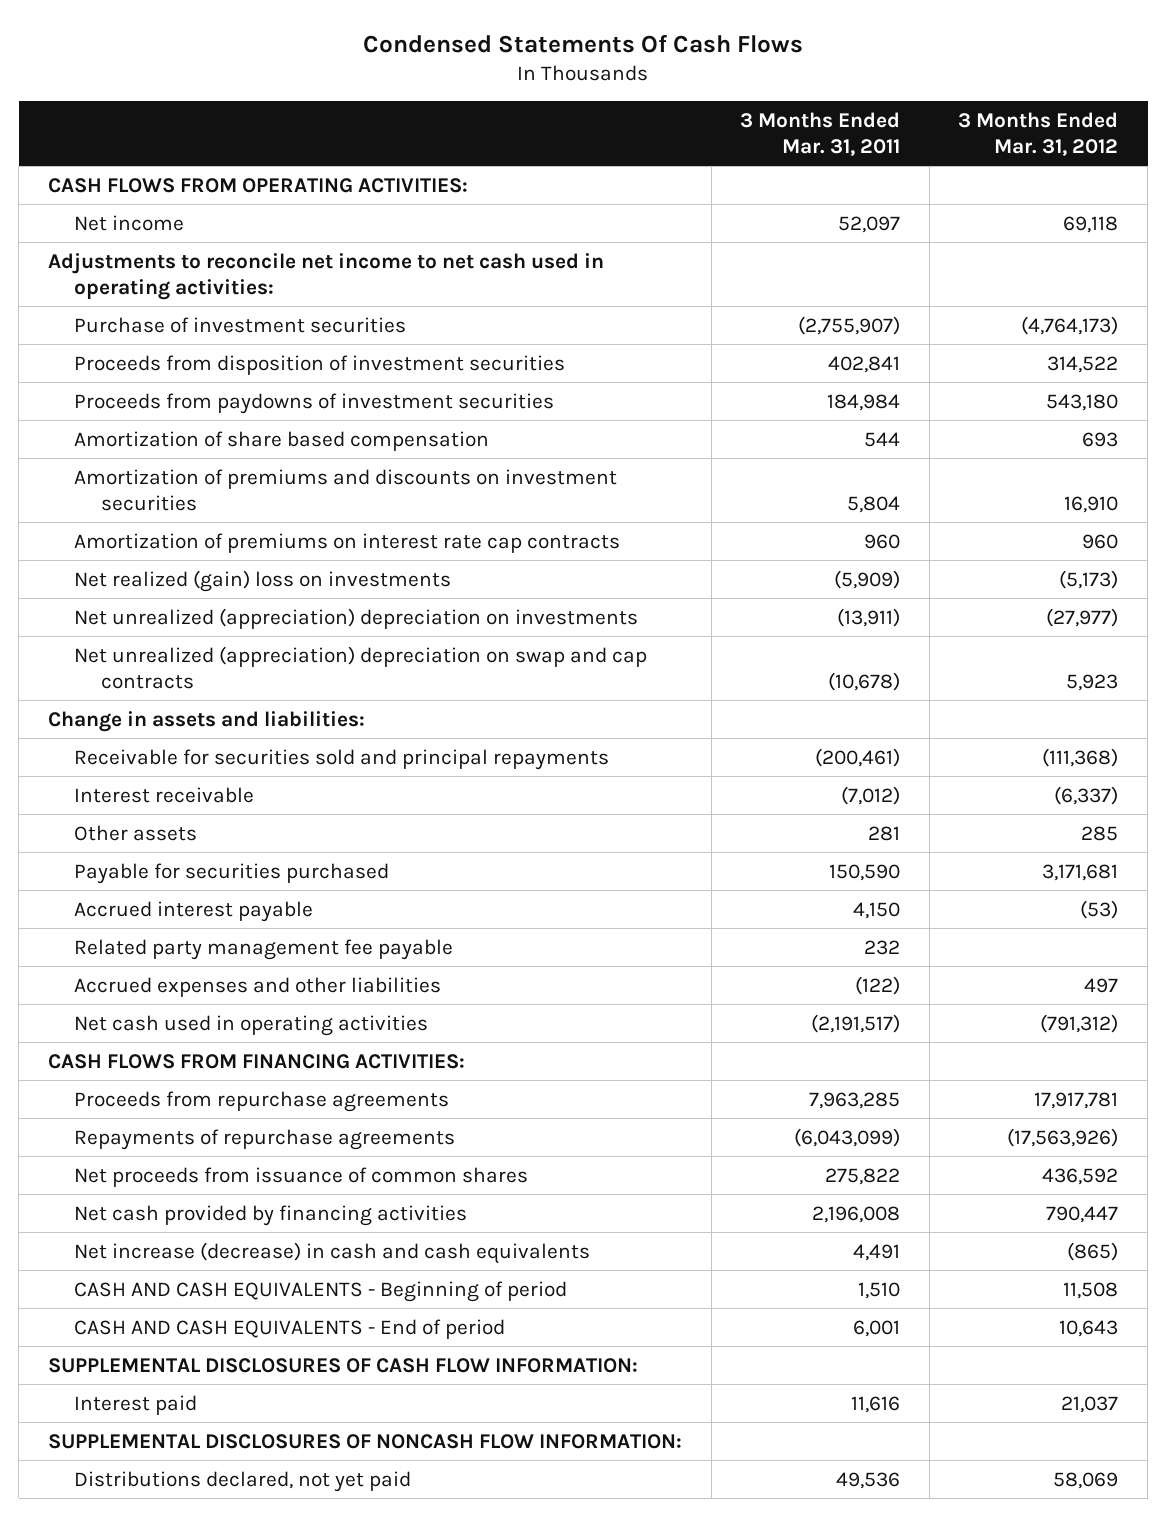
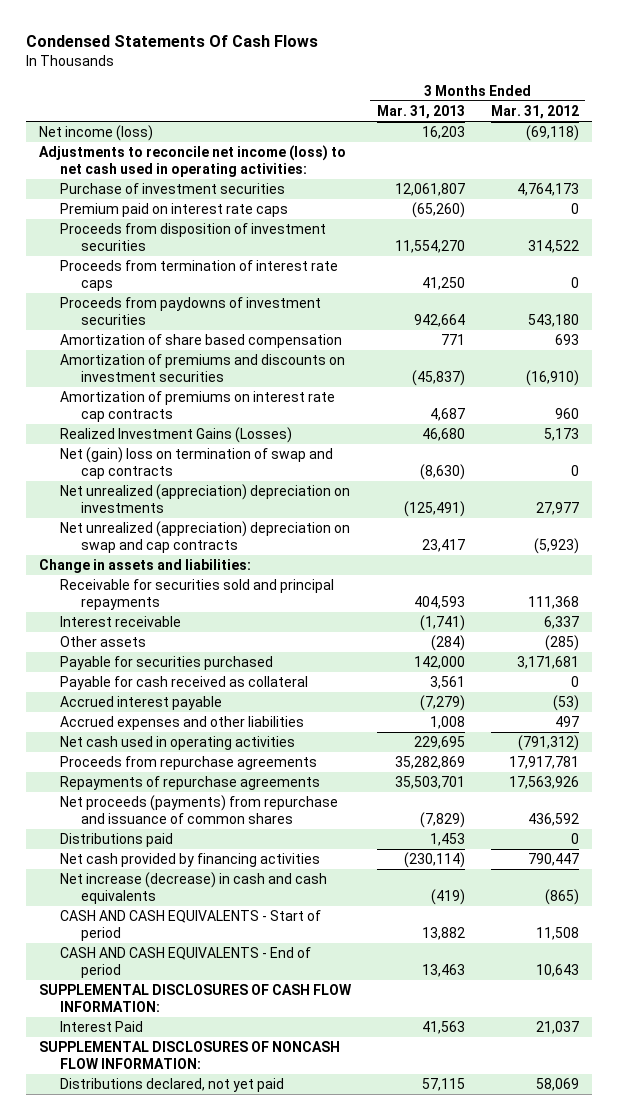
[740,111,901,157] 3 Months Ended Mar. 31, 2011 -> none
none -> [376,105,465,120] Mar. 31, 2013
[48,177,469,193] CASH FLOWS FROM OPERATING ACTIVITIES: -> none
[74,214,185,231] Net income -> [38,125,153,142] Net income (loss)
[1063,215,1119,233] 69,118 -> [525,125,579,142] (69,118)
[48,252,605,300] Adjustments to reconcile net income to net cash used in operating activities: -> [38,145,346,177] Adjustments to reconcile net income (loss) to net cash used in operating activities:
[1021,315,1119,335] (4,764,173) -> [516,183,579,197] 4,764,173
none -> [59,203,288,218] Premium paid on interest rate caps
none -> [59,260,338,291] Proceeds from termination of interest rate caps
[1064,495,1119,513] 16,910 -> [525,369,579,386] (16,910)
[74,569,452,592] Net realized (gain) loss on investments -> [59,427,292,444] Realized Investment Gains (Losses)
[1059,569,1119,589] (5,173) -> [543,428,579,442] 5,173
none -> [59,447,333,479] Net (gain) loss on termination of swap and cap contracts
[1046,607,1119,627] (27,977) -> [535,501,579,515] 27,977
[1066,673,1119,691] 5,923 -> [533,537,579,554] (5,923)
[1042,747,1119,767] (111,368) -> [527,595,579,609] 111,368
[1054,785,1119,805] (6,337) -> [543,616,579,630] 6,337
[1081,825,1119,841] 285 -> [544,635,579,652] (285)
none -> [59,676,308,691] Payable for cash received as collateral
[74,938,454,960] Related party management fee payable -> none
[48,1053,466,1069] CASH FLOWS FROM FINANCING ACTIVITIES: -> none
[1007,1127,1119,1147] (17,563,926) -> [508,776,579,790] 17,563,926
[74,1166,529,1187] Net proceeds from issuance of common shares -> [59,795,338,824] Net proceeds (payments) from repurchase and issuance of common shares
none -> [59,833,173,848] Distributions paid
[74,1280,568,1302] CASH AND CASH EQUIVALENTS - Beginning of period -> [59,910,321,941] CASH AND CASH EQUIVALENTS - Start of period
[74,1394,198,1415] Interest paid -> [59,1021,143,1033] Interest Paid

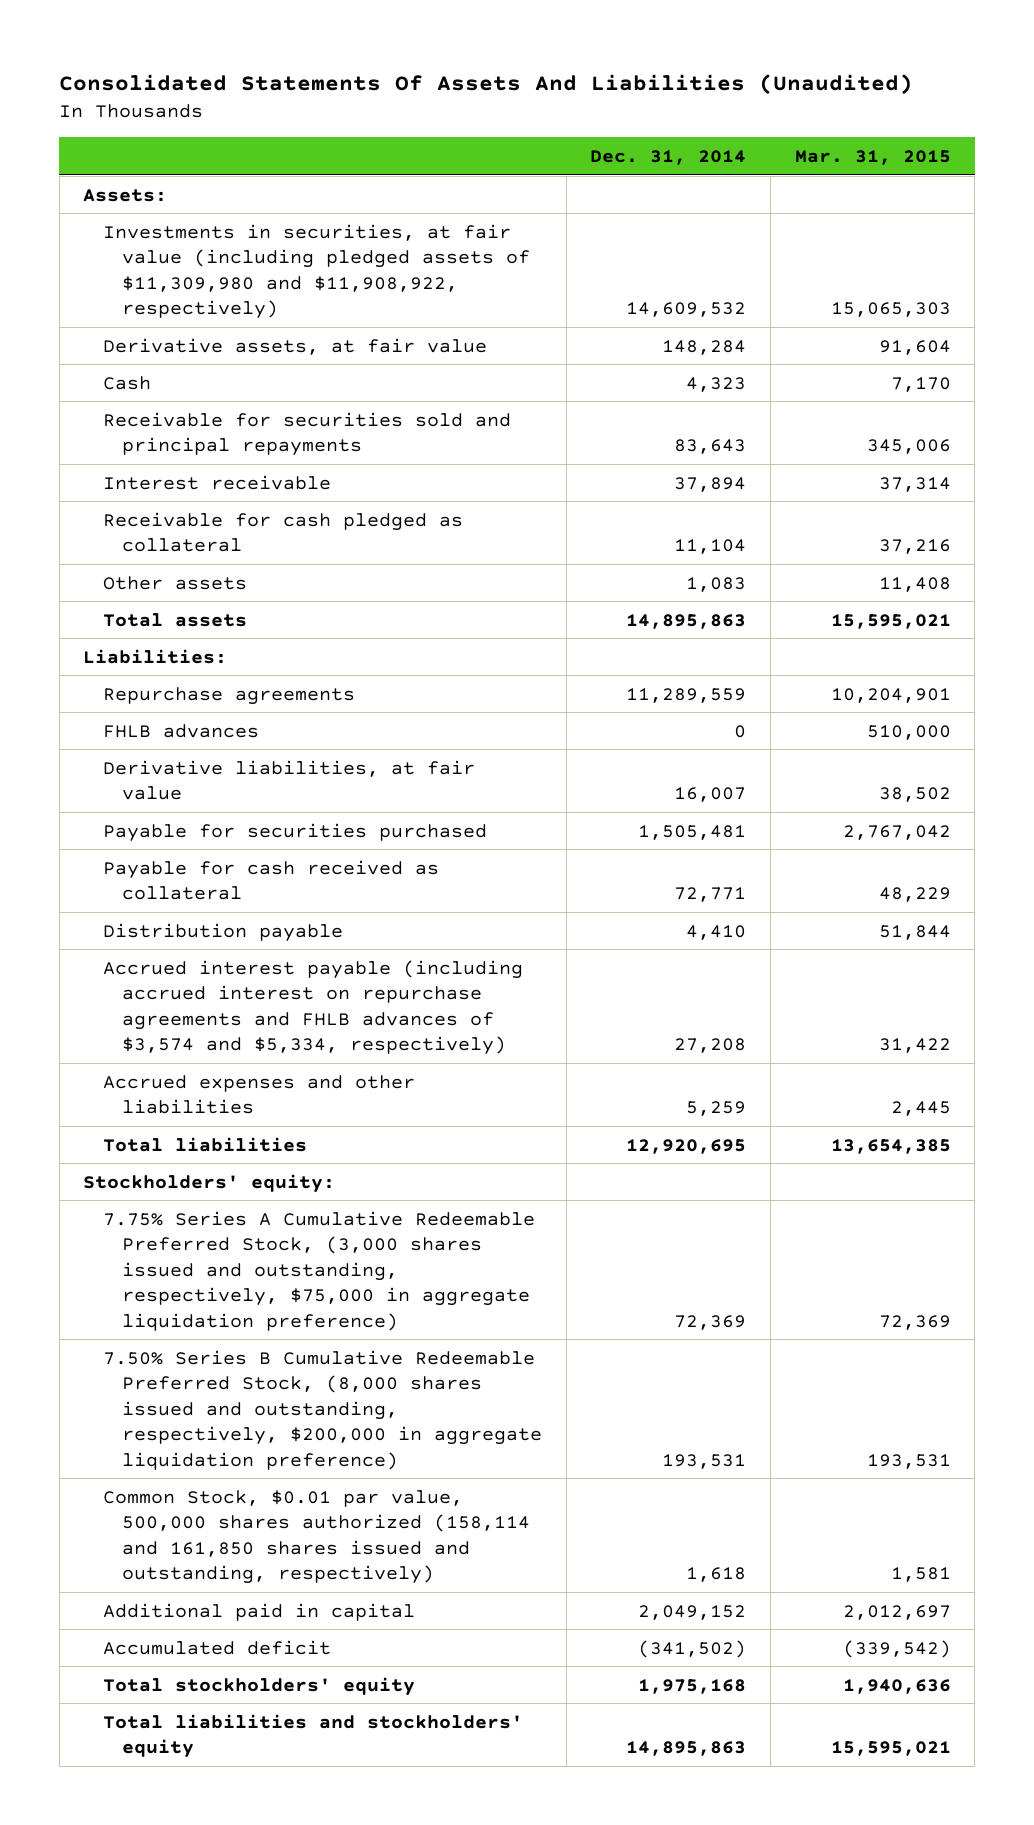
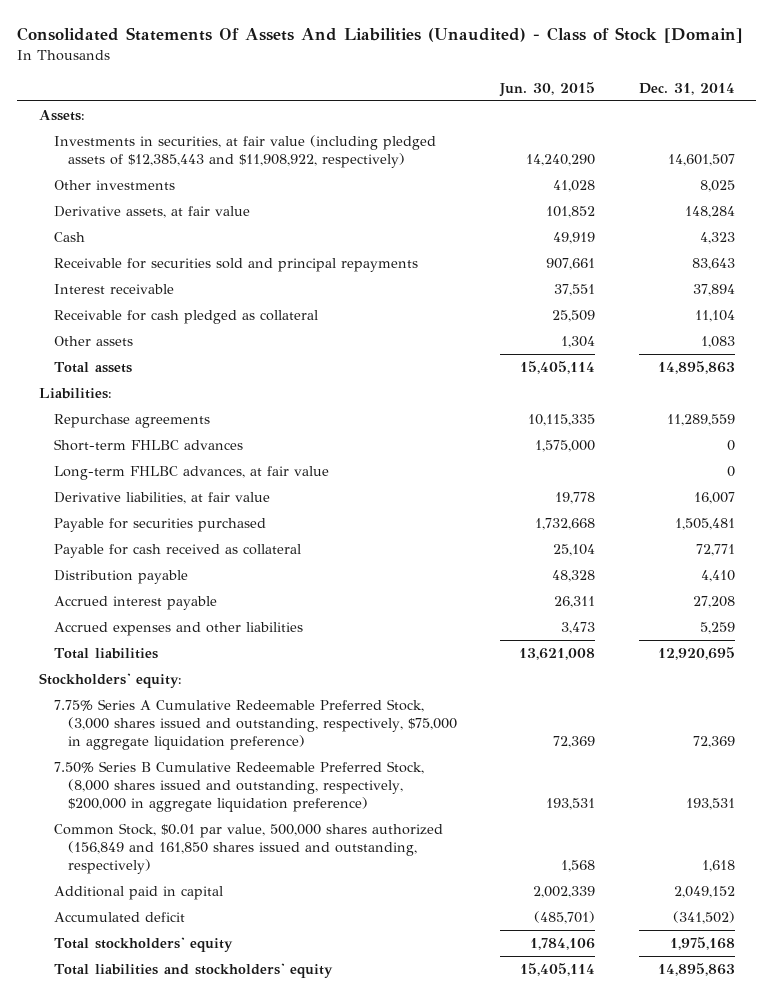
[59,74,914,96] Consolidated Statements Of Assets And Liabilities (Unaudited) -> [17,27,744,44] Consolidated Statements Of Assets And Liabilities (Unaudited) - Class of Stock [Domain]
[794,149,951,165] Mar. 31, 2015 -> none
none -> [499,81,596,97] Jun. 30, 2015
[102,223,531,320] Investments in securities, at fair value (including pledged assets of $11,309,980 and $11,908,922, respectively) -> [53,135,436,169] Investments in securities, at fair value (including pledged assets of $12,385,443 and $11,908,922, respectively)
[626,302,747,318] 14,609,532 -> [667,154,735,167] 14,601,507
none -> [53,180,175,191] Other investments
[102,723,259,738] FHLB advances -> [53,439,243,452] Short-term FHLBC advances
none -> [53,466,329,481] Long-term FHLBC advances, at fair value
[102,959,523,1056] Accrued interest payable (including accrued interest on repurchase agreements and FHLB advances of $3,574 and $5,334, respectively) -> [53,596,217,611] Accrued interest payable
[102,1489,531,1585] Common Stock, $0.01 par value, 500,000 shares authorized (158,114 and 161,850 shares issued and outstanding, respectively) -> [53,823,443,874] Common Stock, $0.01 par value, 500,000 shares authorized (156,849 and 161,850 shares issued and outstanding, respectively)

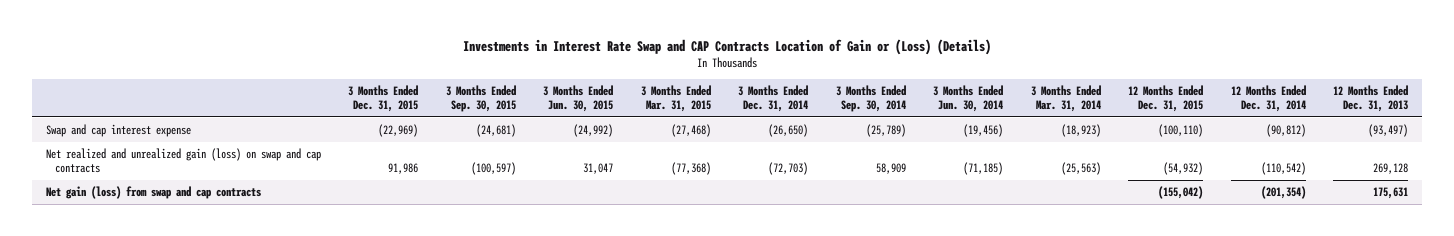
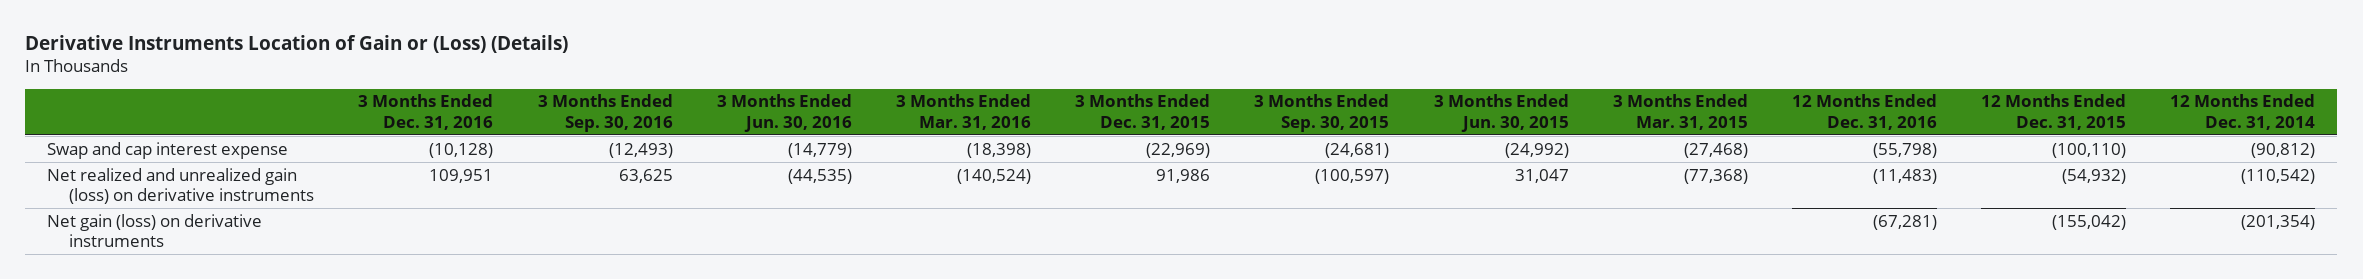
[463,38,992,55] Investments in Interest Rate Swap and CAP Contracts Location of Gain or (Loss) (Details) -> [25,35,569,54] Derivative Instruments Location of Gain or (Loss) (Details)
[738,85,809,113] 3 Months Ended Dec. 31, 2014 -> none
[835,85,906,113] 3 Months Ended Sep. 30, 2014 -> none
[933,85,1004,113] 3 Months Ended Jun. 30, 2014 -> none
[1030,85,1101,113] 3 Months Ended Mar. 31, 2014 -> none
[1333,85,1409,113] 12 Months Ended Dec. 31, 2013 -> none
none -> [358,94,494,130] 3 Months Ended Dec. 31, 2016
none -> [537,94,673,132] 3 Months Ended Sep. 30, 2016
none -> [716,94,852,132] 3 Months Ended Jun. 30, 2016
none -> [896,94,1032,130] 3 Months Ended Mar. 31, 2016
none -> [1791,94,1937,130] 12 Months Ended Dec. 31, 2016
[45,148,321,174] Net realized and unrealized gain (loss) on swap and cap contracts -> [47,167,315,205] Net realized and unrealized gain (loss) on derivative instruments
[45,186,261,200] Net gain (loss) from swap and cap contracts -> [47,213,263,248] Net gain (loss) on derivative instruments

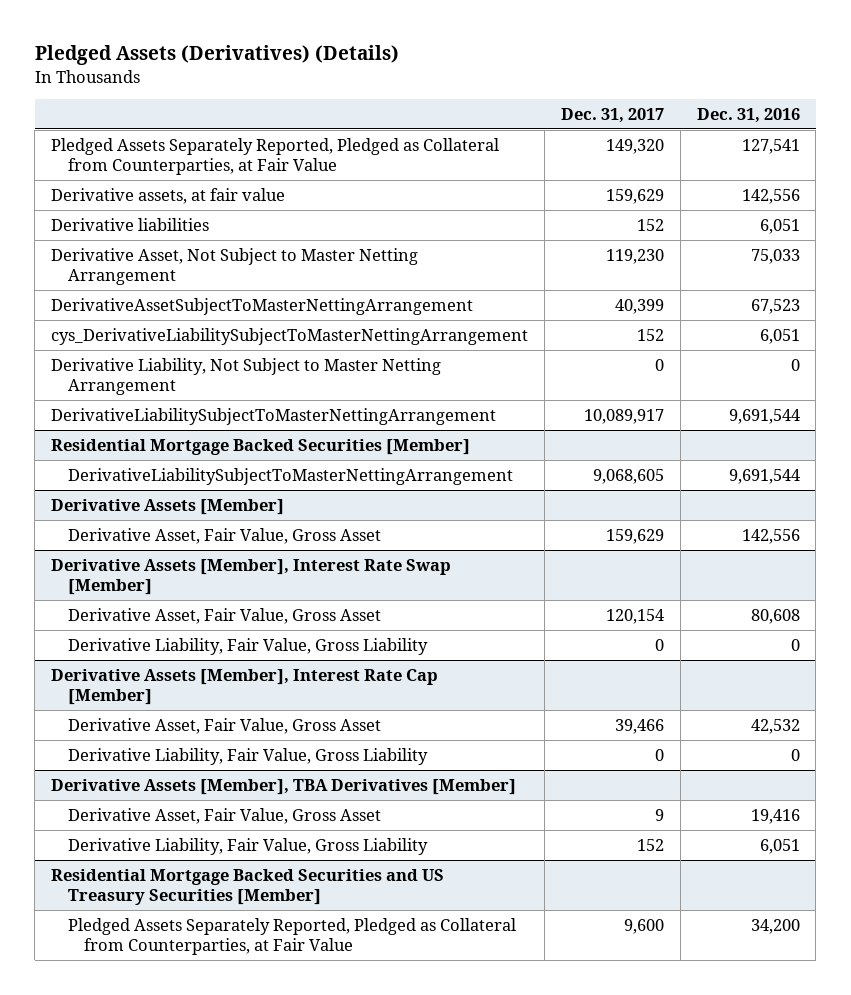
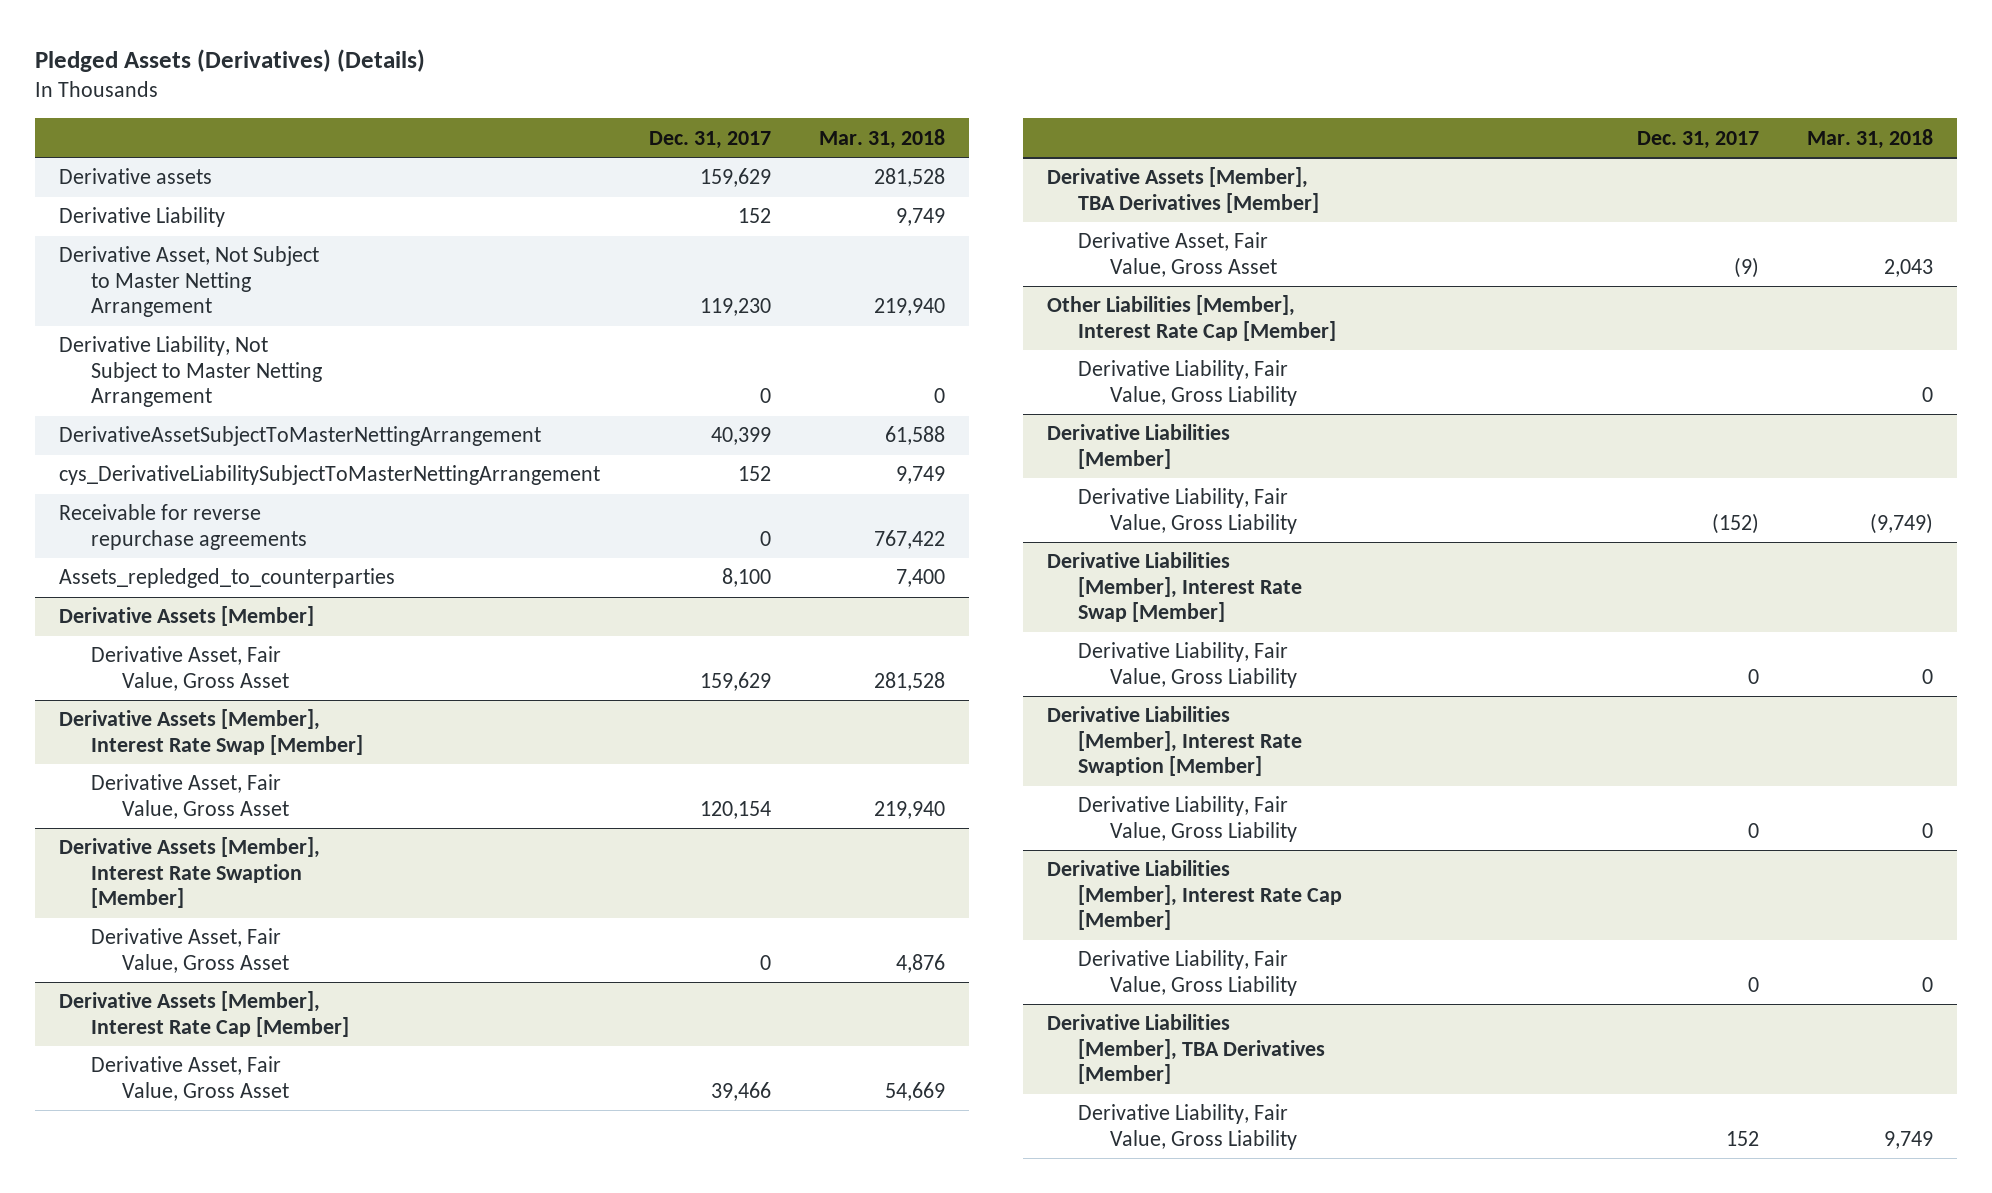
[696,107,800,123] Dec. 31, 2016 -> none
none -> [819,128,946,149] Mar. 31, 2018
[51,137,500,175] Pledged Assets Separately Reported, Pledged as Collateral from Counterparties, at Fair Value -> none
[51,187,286,204] Derivative assets, at fair value -> [59,168,213,185] Derivative assets
[51,217,210,231] Derivative liabilities -> [59,207,226,228] Derivative Liability
[51,357,442,395] Derivative Liability, Not Subject to Master Netting Arrangement -> [59,336,322,408] Derivative Liability, Not Subject to Master Netting Arrangement
[51,407,497,425] DerivativeLiabilitySubjectToMasterNettingArrangement -> none
[51,438,471,455] Residential Mortgage Backed Securities [Member] -> none
[67,467,513,485] DerivativeLiabilitySubjectToMasterNettingArrangement -> none
none -> [59,504,307,550] Receivable for reverse repurchase agreements
none -> [59,568,396,589] Assets_repledged_to_counterparties
none -> [59,837,321,909] Derivative Assets [Member], Interest Rate Swaption [Member]
[67,637,428,655] Derivative Liability, Fair Value, Gross Liability -> [90,928,289,973] Derivative Asset, Fair Value, Gross Asset
[67,747,428,765] Derivative Liability, Fair Value, Gross Liability -> none
[654,808,664,821] 9 -> [1733,256,1759,278] (9)
none -> [1047,295,1337,341] Other Liabilities [Member], Interest Rate Cap [Member]
none -> [1078,360,1297,406] Derivative Liability, Fair Value, Gross Liability
none -> [1047,424,1231,469] Derivative Liabilities [Member]
none -> [1078,488,1297,534] Derivative Liability, Fair Value, Gross Liability
none -> [1047,552,1303,623] Derivative Liabilities [Member], Interest Rate Swap [Member]
none -> [1078,642,1297,688] Derivative Liability, Fair Value, Gross Liability
none -> [1047,706,1303,777] Derivative Liabilities [Member], Interest Rate Swaption [Member]
none -> [1078,796,1297,842] Derivative Liability, Fair Value, Gross Liability
none -> [1047,860,1343,931] Derivative Liabilities [Member], Interest Rate Cap [Member]
none -> [1078,950,1297,996] Derivative Liability, Fair Value, Gross Liability
none -> [1047,1014,1326,1085] Derivative Liabilities [Member], TBA Derivatives [Member]
[51,868,445,905] Residential Mortgage Backed Securities and US Treasury Securities [Member] -> none
[67,917,516,955] Pledged Assets Separately Reported, Pledged as Collateral from Counterparties, at Fair Value -> none

